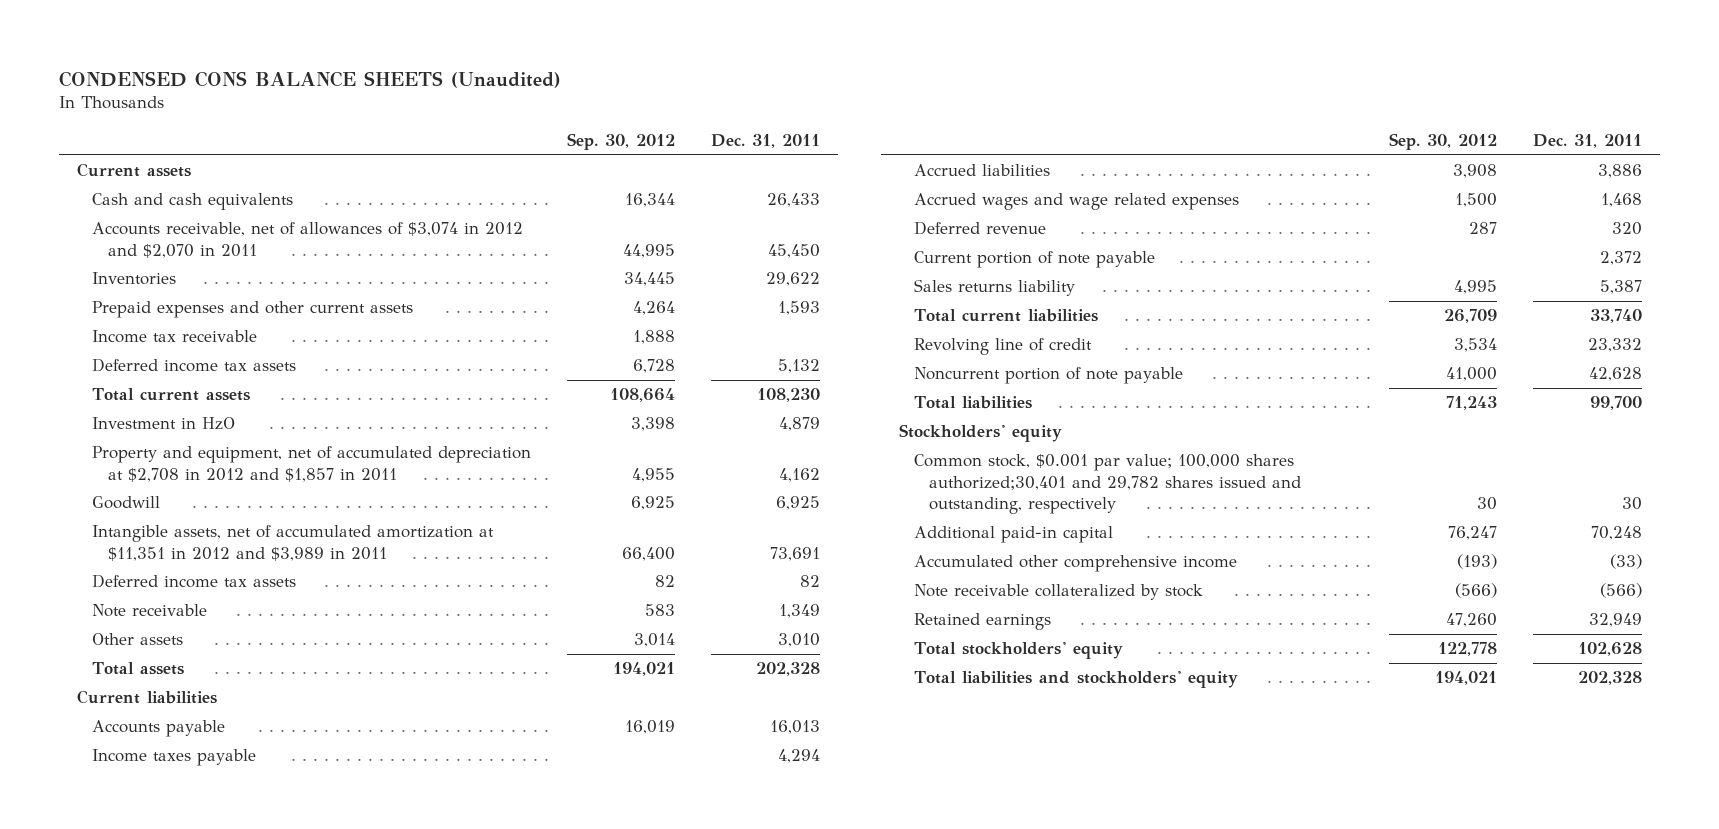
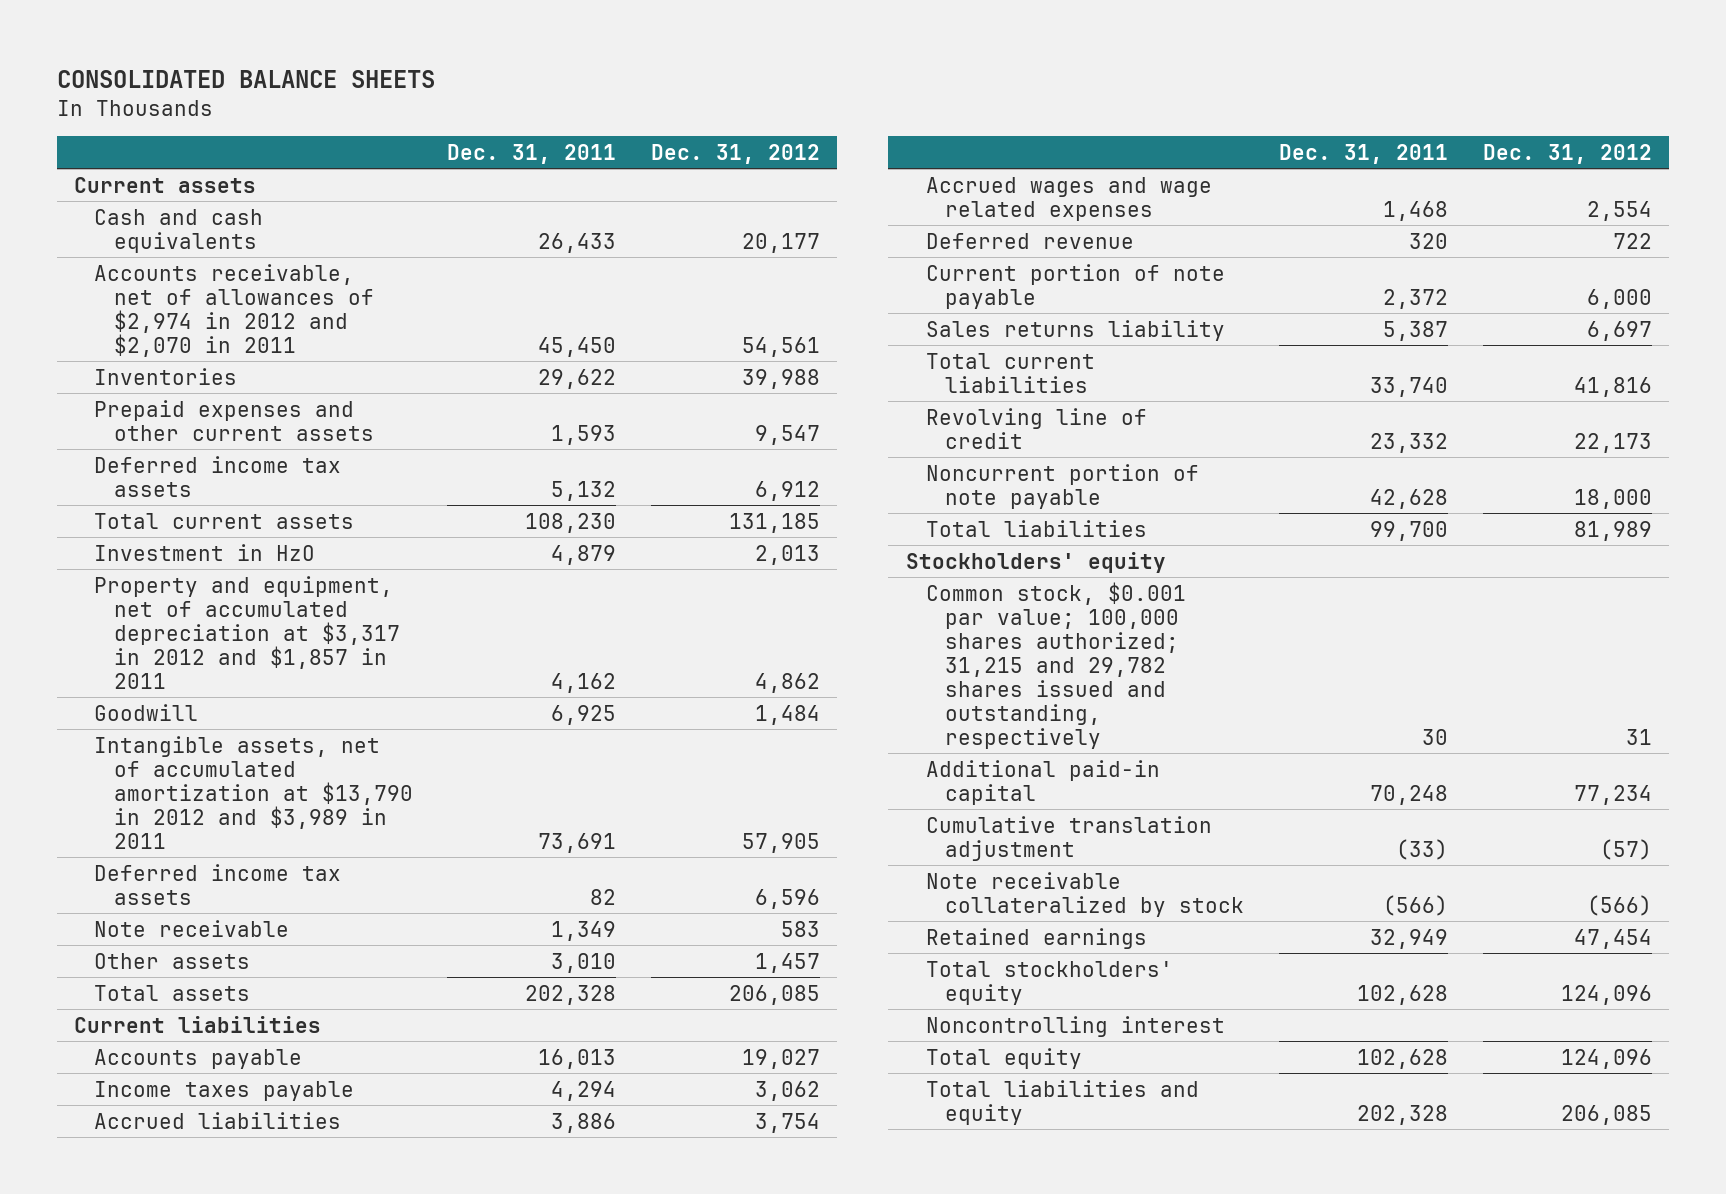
[59,70,562,88] CONDENSED CONS BALANCE SHEETS (Unaudited) -> [56,70,435,89] CONSOLIDATED BALANCE SHEETS
[567,132,676,150] Sep. 30, 2012 -> none
none -> [650,143,820,164] Dec. 31, 2012
[92,222,524,258] Accounts receivable, net of allowances of $3,074 in 2012 and $2,070 in 2011 -> [93,263,374,357] Accounts receivable, net of allowances of $2,974 in 2012 and $2,070 in 2011
[92,330,258,344] Income tax receivable -> none
[92,446,532,482] Property and equipment, net of accumulated depreciation at $2,708 in 2012 and $1,857 in 2011 -> [93,575,400,689] Property and equipment, net of accumulated depreciation at $3,317 in 2012 and $1,857 in 2011
[92,525,495,561] Intangible assets, net of accumulated amortization at $11,351 in 2012 and $3,989 in 2011 -> [93,735,413,849] Intangible assets, net of accumulated amortization at $13,790 in 2012 and $3,989 in 2011
[913,454,1302,514] Common stock, $0.001 par value; 100,000 shares authorized;30,401 and 29,782 shares issued and outstanding, respectively -> [925,581,1186,749] Common stock, $0.001 par value; 100,000 shares authorized; 31,215 and 29,782 shares issued and outstanding, respectively
[913,555,1237,573] Accumulated other comprehensive income -> [925,815,1212,861] Cumulative translation adjustment
none -> [925,1015,1225,1037] Noncontrolling interest
none -> [925,1047,1082,1069] Total equity
[913,671,1238,689] Total liabilities and stockholders' equity -> [925,1079,1199,1125] Total liabilities and equity

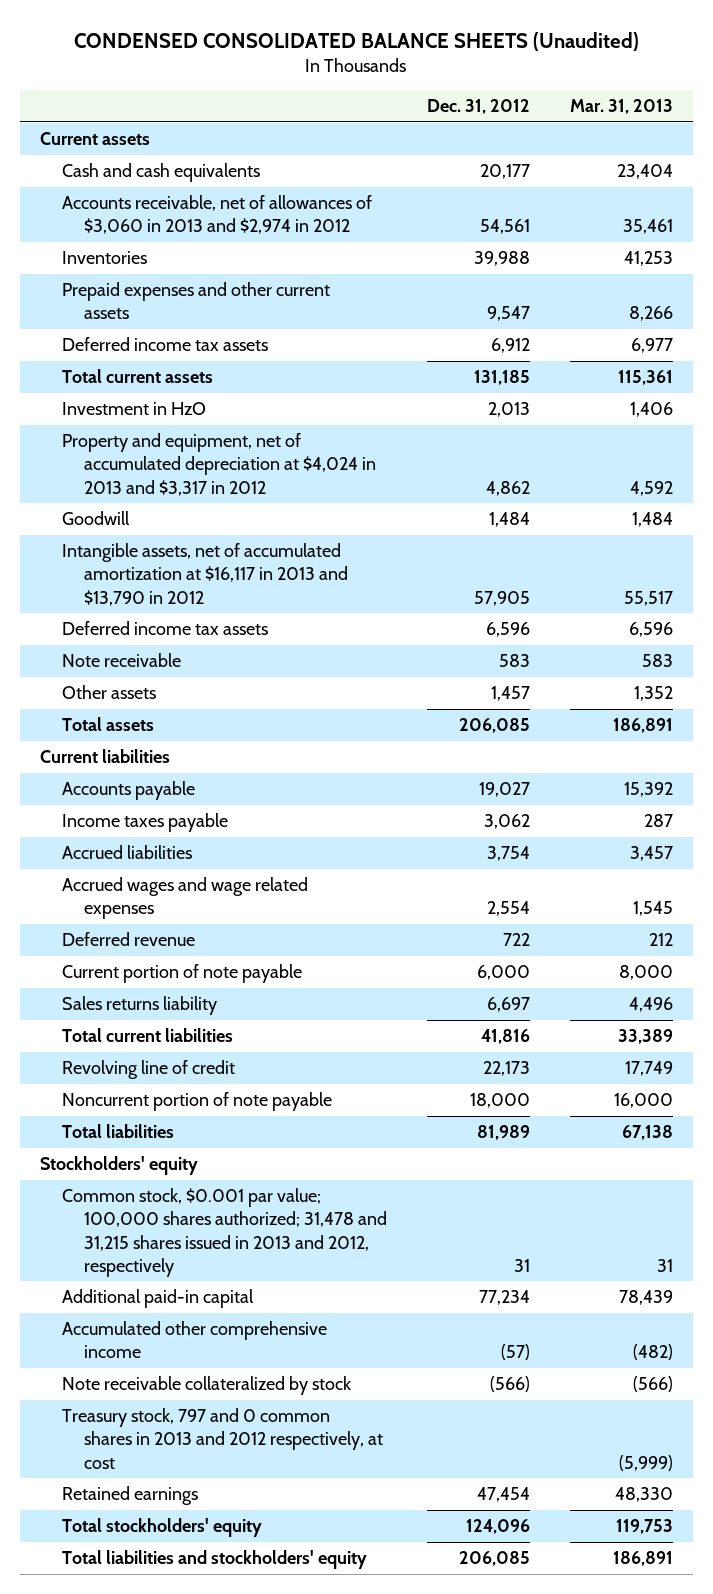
[56,70,435,89] CONSOLIDATED BALANCE SHEETS -> [74,31,640,51] CONDENSED CONSOLIDATED BALANCE SHEETS (Unaudited)
[447,143,617,164] Dec. 31, 2011 -> none
none -> [569,99,673,115] Mar. 31, 2013
[93,263,374,357] Accounts receivable, net of allowances of $2,974 in 2012 and $2,070 in 2011 -> [62,195,373,235] Accounts receivable, net of allowances of $3,060 in 2013 and $2,974 in 2012
[93,575,400,689] Property and equipment, net of accumulated depreciation at $3,317 in 2012 and $1,857 in 2011 -> [62,433,377,496] Property and equipment, net of accumulated depreciation at $4,024 in 2013 and $3,317 in 2012
[93,735,413,849] Intangible assets, net of accumulated amortization at $13,790 in 2012 and $3,989 in 2011 -> [62,543,349,606] Intangible assets, net of accumulated amortization at $16,117 in 2013 and $13,790 in 2012
[925,581,1186,749] Common stock, $0.001 par value; 100,000 shares authorized; 31,215 and 29,782 shares issued and outstanding, respectively -> [62,1188,388,1277] Common stock, $0.001 par value; 100,000 shares authorized; 31,478 and 31,215 shares issued in 2013 and 2012, respectively
[925,815,1212,861] Cumulative translation adjustment -> [62,1321,328,1359] Accumulated other comprehensive income
none -> [62,1408,384,1469] Treasury stock, 797 and 0 common shares in 2013 and 2012 respectively, at cost
[925,1015,1225,1037] Noncontrolling interest -> none
[925,1047,1082,1069] Total equity -> none
[925,1079,1199,1125] Total liabilities and equity -> [62,1550,368,1570] Total liabilities and stockholders' equity

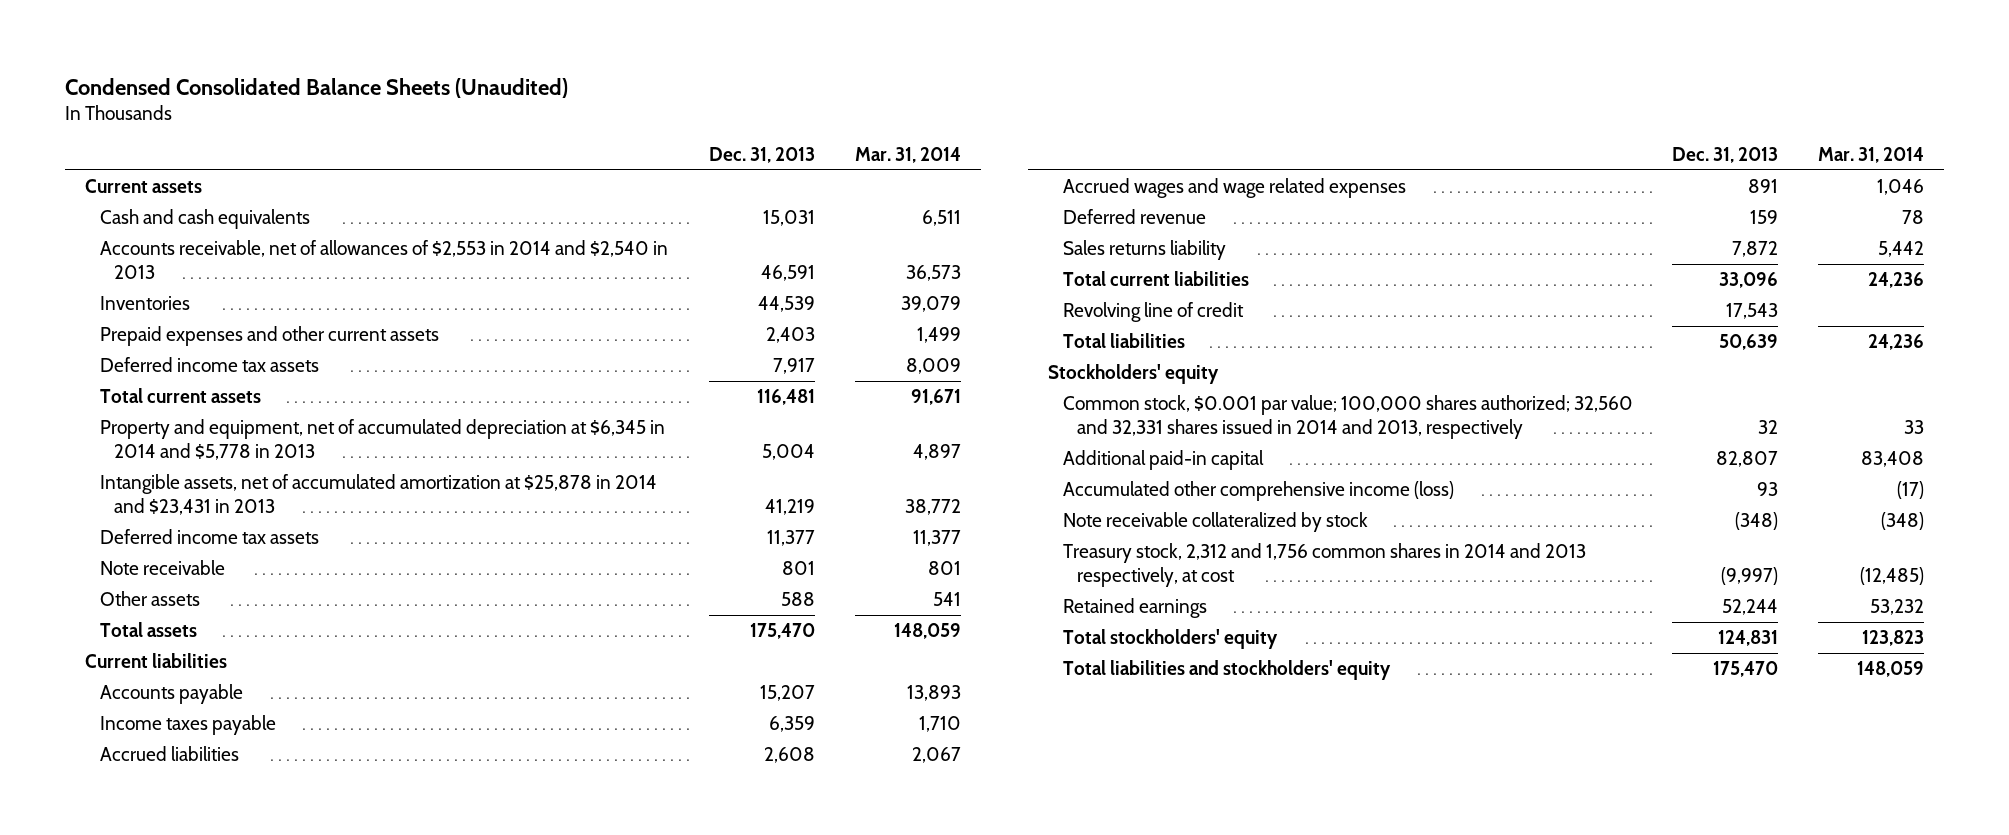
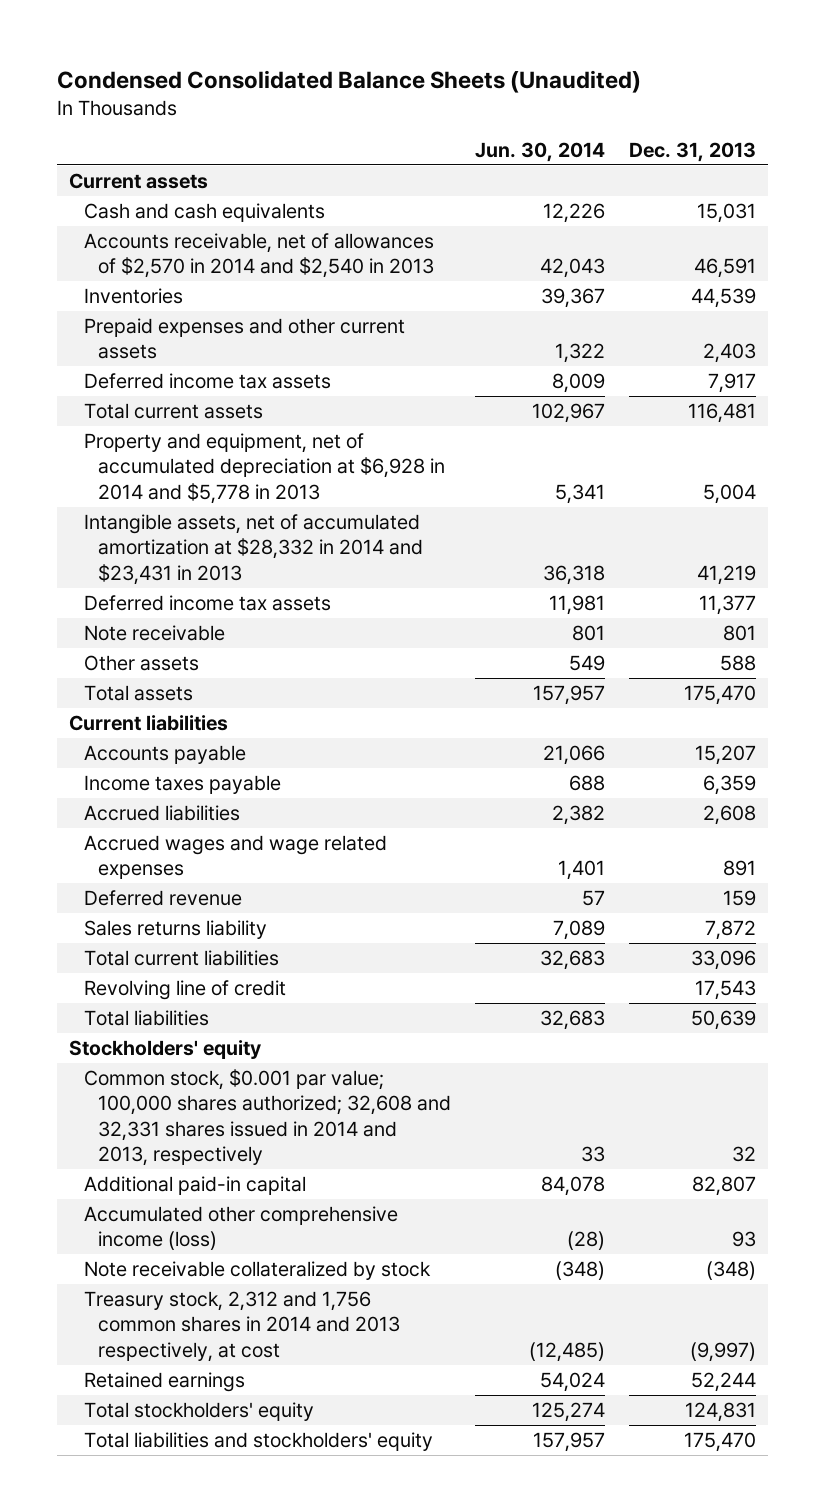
[855,147,962,164] Mar. 31, 2014 -> none
none -> [475,141,606,162] Jun. 30, 2014
[99,239,668,279] Accounts receivable, net of allowances of $2,553 in 2014 and $2,540 in 2013 -> [83,233,434,279] Accounts receivable, net of allowances of $2,570 in 2014 and $2,540 in 2013
[99,418,665,460] Property and equipment, net of accumulated depreciation at $6,345 in 2014 and $5,778 in 2013 -> [83,433,445,504] Property and equipment, net of accumulated depreciation at $6,928 in 2014 and $5,778 in 2013
[99,473,657,515] Intangible assets, net of accumulated amortization at $25,878 in 2014 and $23,431 in 2013 -> [83,514,423,585] Intangible assets, net of accumulated amortization at $28,332 in 2014 and $23,431 in 2013
[1062,394,1633,439] Common stock, $0.001 par value; 100,000 shares authorized; 32,560 and 32,331 shares issued in 2014 and 2013, respectively -> [83,1069,451,1166] Common stock, $0.001 par value; 100,000 shares authorized; 32,608 and 32,331 shares issued in 2014 and 2013, respectively

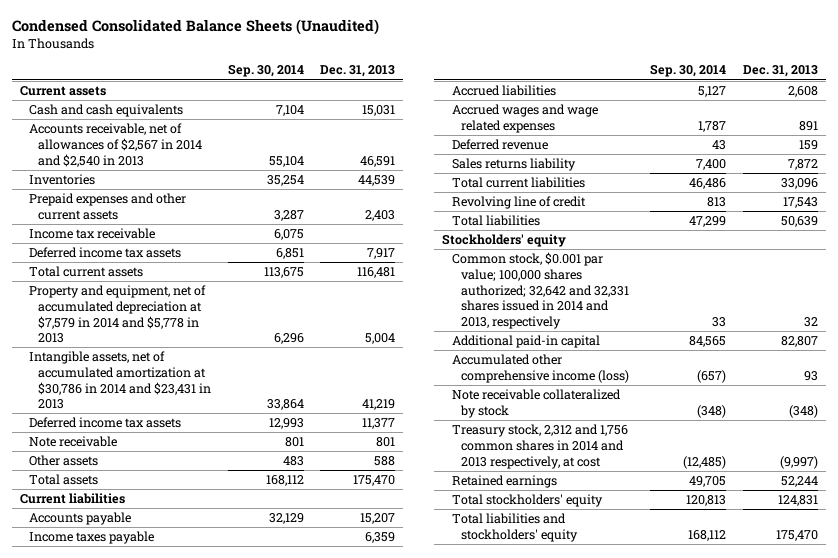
[475,141,606,162] Jun. 30, 2014 -> none
none -> [227,64,304,78] Sep. 30, 2014
[83,233,434,279] Accounts receivable, net of allowances of $2,570 in 2014 and $2,540 in 2013 -> [29,123,203,167] Accounts receivable, net of allowances of $2,567 in 2014 and $2,540 in 2013
none -> [29,228,156,240] Income tax receivable
[83,433,445,504] Property and equipment, net of accumulated depreciation at $6,928 in 2014 and $5,778 in 2013 -> [29,285,207,344] Property and equipment, net of accumulated depreciation at $7,579 in 2014 and $5,778 in 2013
[83,514,423,585] Intangible assets, net of accumulated amortization at $28,332 in 2014 and $23,431 in 2013 -> [29,351,212,410] Intangible assets, net of accumulated amortization at $30,786 in 2014 and $23,431 in 2013
[83,1069,451,1166] Common stock, $0.001 par value; 100,000 shares authorized; 32,608 and 32,331 shares issued in 2014 and 2013, respectively -> [451,252,629,329] Common stock, $0.001 par value; 100,000 shares authorized; 32,642 and 32,331 shares issued in 2014 and 2013, respectively

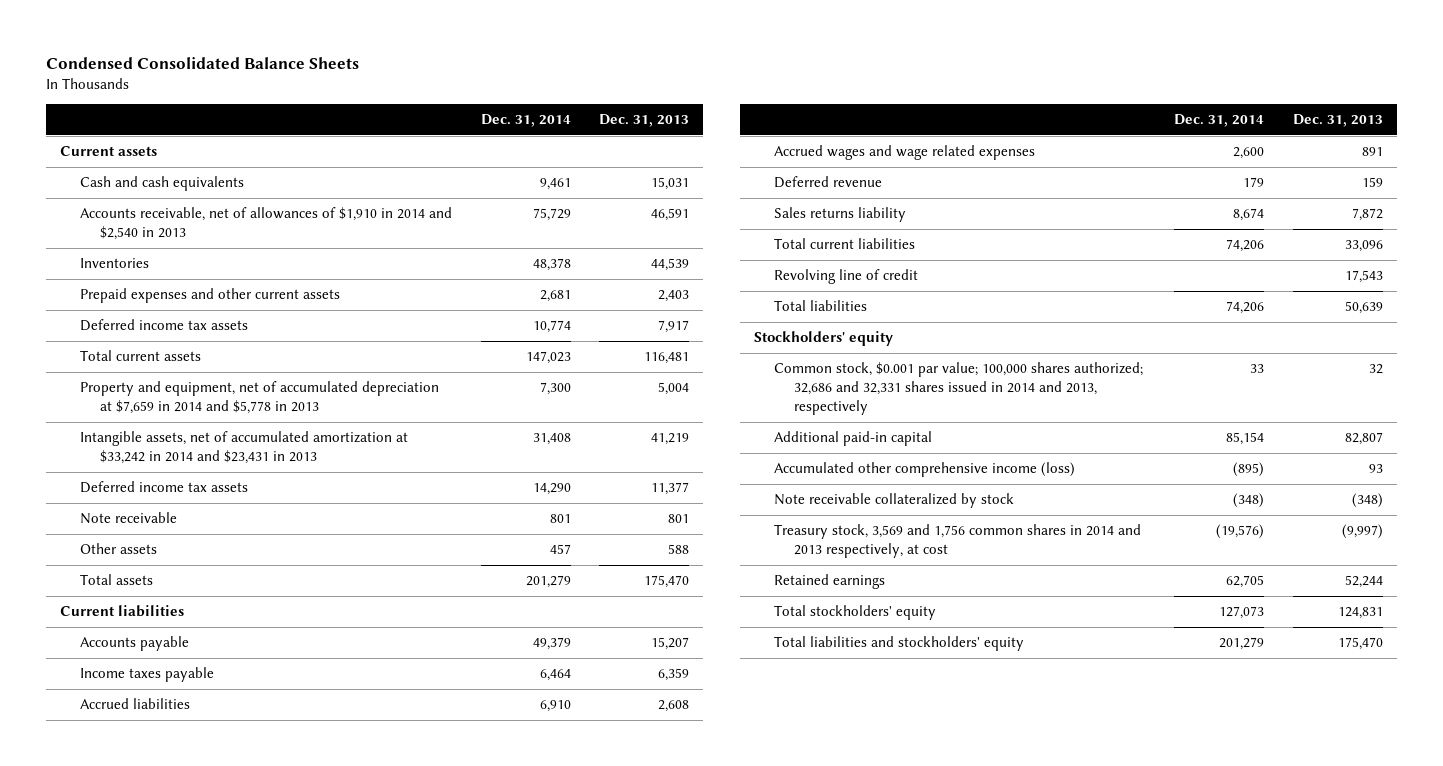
[11,19,379,36] Condensed Consolidated Balance Sheets (Unaudited) -> [46,57,360,70] Condensed Consolidated Balance Sheets
[227,64,304,78] Sep. 30, 2014 -> none
none -> [480,114,571,128] Dec. 31, 2014
[29,123,203,167] Accounts receivable, net of allowances of $2,567 in 2014 and $2,540 in 2013 -> [80,207,453,241] Accounts receivable, net of allowances of $1,910 in 2014 and $2,540 in 2013
[29,228,156,240] Income tax receivable -> none
[29,285,207,344] Property and equipment, net of accumulated depreciation at $7,579 in 2014 and $5,778 in 2013 -> [80,381,440,415] Property and equipment, net of accumulated depreciation at $7,659 in 2014 and $5,778 in 2013
[29,351,212,410] Intangible assets, net of accumulated amortization at $30,786 in 2014 and $23,431 in 2013 -> [80,431,409,465] Intangible assets, net of accumulated amortization at $33,242 in 2014 and $23,431 in 2013
[451,252,629,329] Common stock, $0.001 par value; 100,000 shares authorized; 32,642 and 32,331 shares issued in 2014 and 2013, respectively -> [773,362,1143,416] Common stock, $0.001 par value; 100,000 shares authorized; 32,686 and 32,331 shares issued in 2014 and 2013, respectively
[451,424,628,469] Treasury stock, 2,312 and 1,756 common shares in 2014 and 2013 respectively, at cost -> [773,524,1141,559] Treasury stock, 3,569 and 1,756 common shares in 2014 and 2013 respectively, at cost

